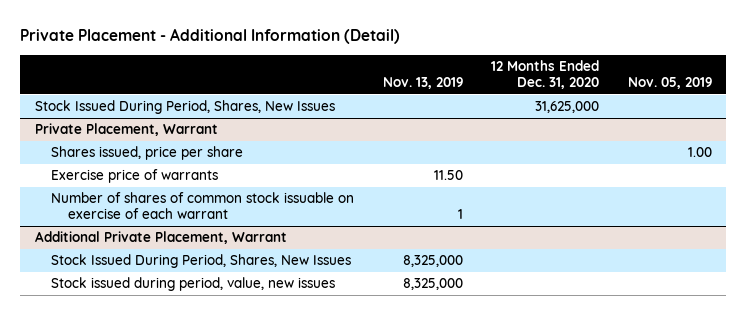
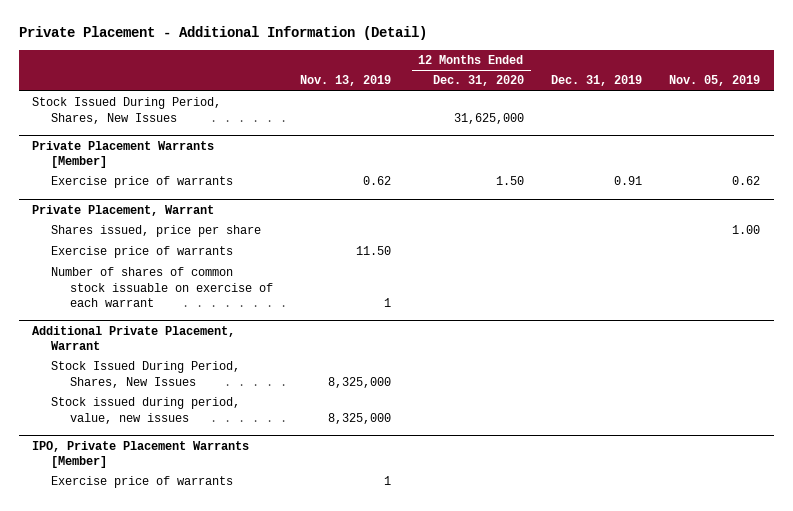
none -> [551,75,643,87] Dec. 31, 2019
none -> [32,140,215,169] Private Placement Warrants [Member]
none -> [51,176,234,189] Exercise price of warrants
none -> [32,440,250,469] IPO, Private Placement Warrants [Member]
none -> [51,476,234,489] Exercise price of warrants

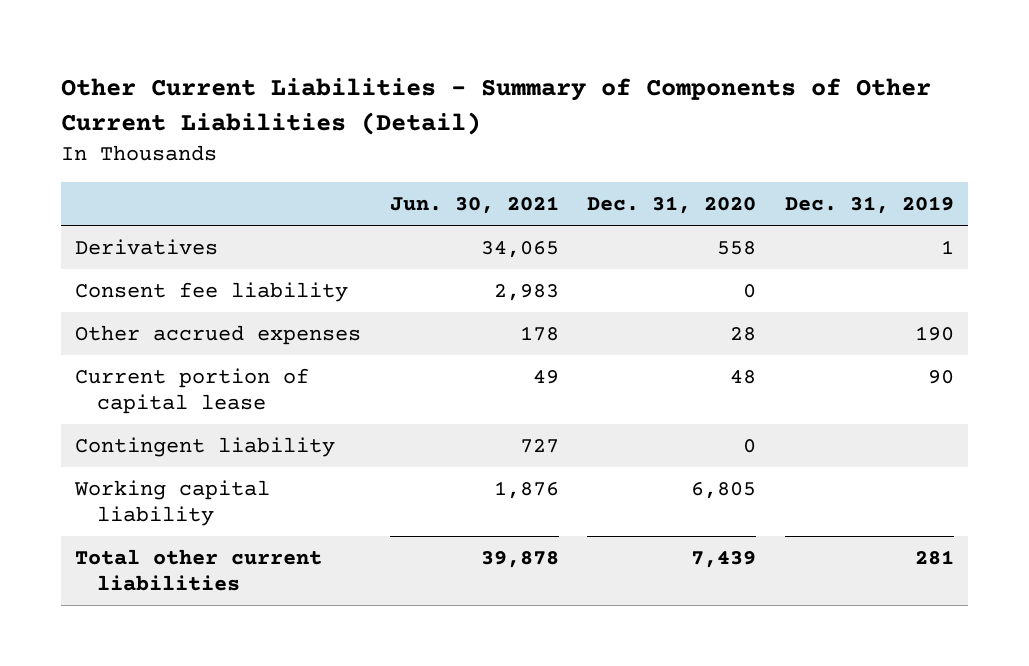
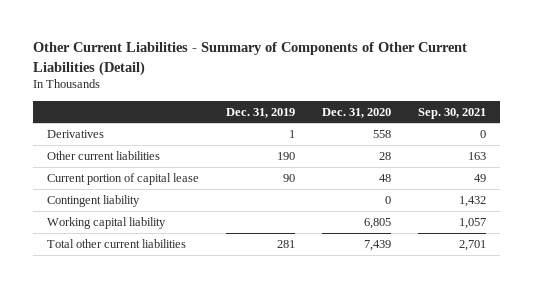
[389,195,559,214] Jun. 30, 2021 -> none
none -> [418,107,487,119] Sep. 30, 2021
[75,282,349,303] Consent fee liability -> none
[75,325,362,346] Other accrued expenses -> [46,150,160,160] Other current liabilities

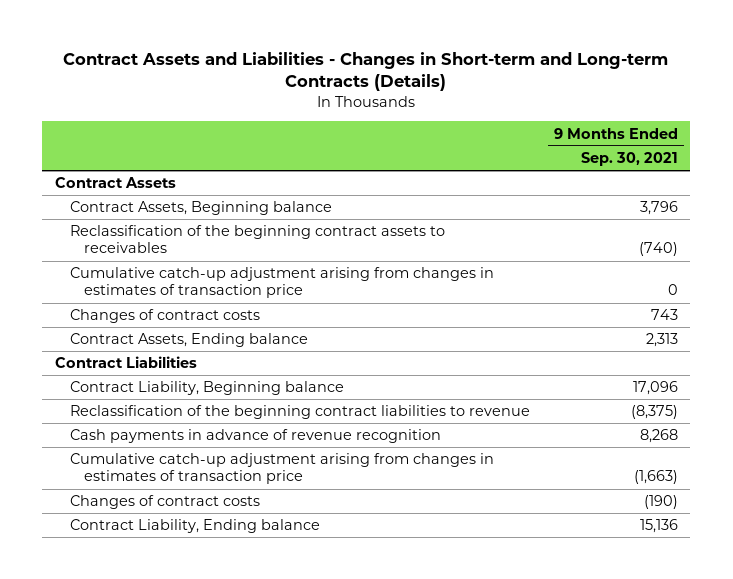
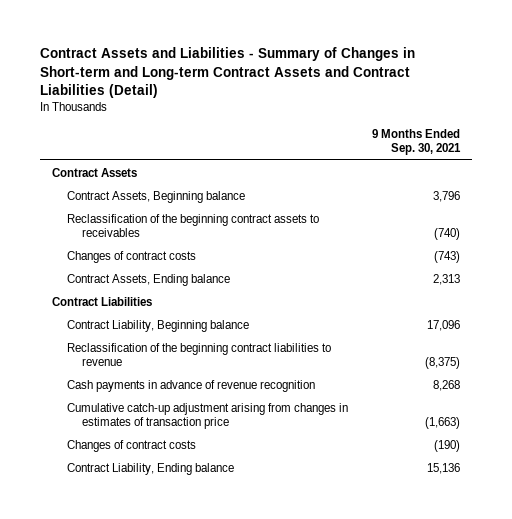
[63,51,669,92] Contract Assets and Liabilities - Changes in Short-term and Long-term Contracts (Details) -> [40,47,416,98] Contract Assets and Liabilities - Summary of Changes in Short-term and Long-term Contract Assets and Contract Liabilities (Detail)
[69,267,494,299] Cumulative catch-up adjustment arising from changes in estimates of transaction price -> none
[650,309,678,321] 743 -> [433,250,460,263] (743)

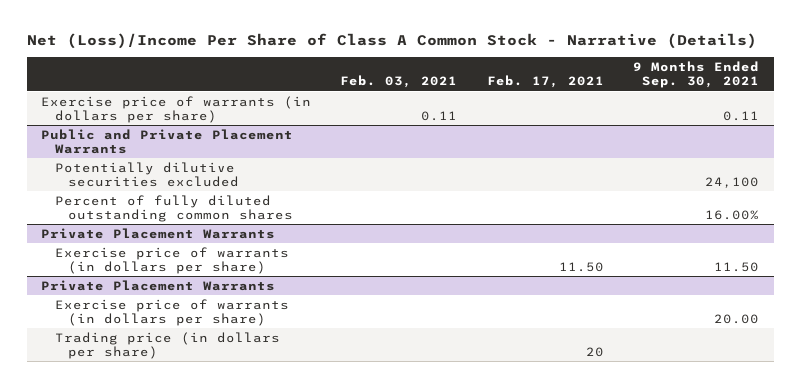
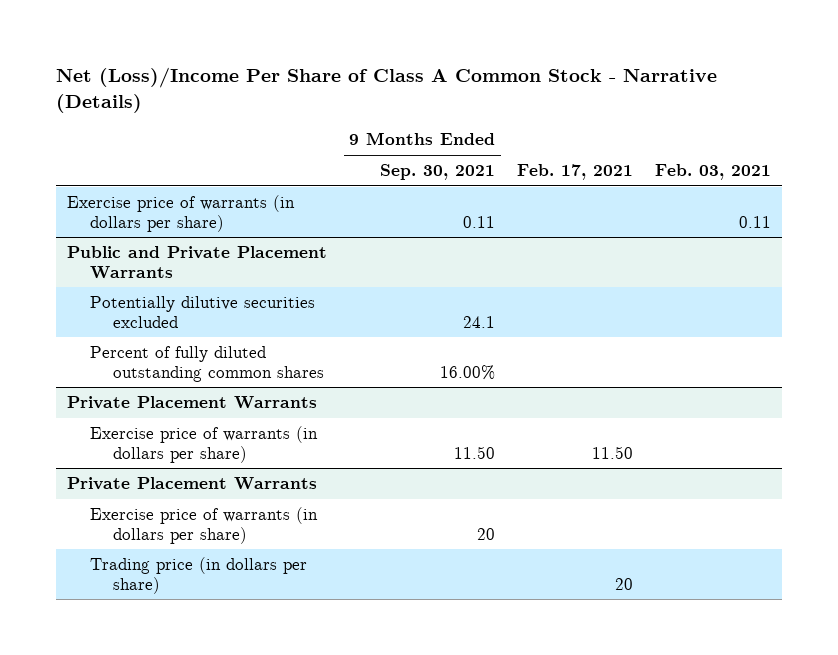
[704,176,759,188] 24,100 -> [463,315,496,328] 24.1
[713,313,759,324] 20.00 -> [477,527,496,540] 20

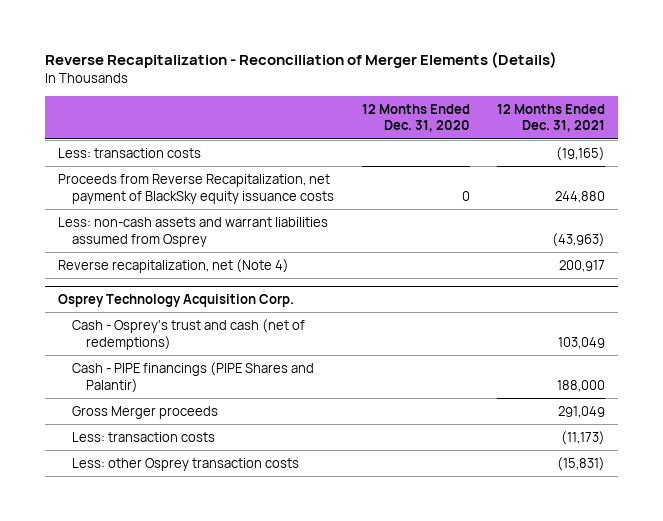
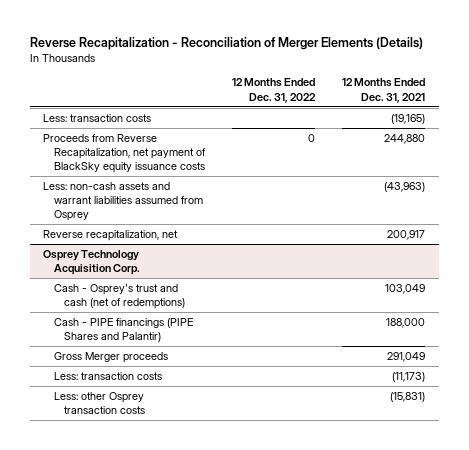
[361,103,470,133] 12 Months Ended Dec. 31, 2020 -> none
none -> [231,78,316,103] 12 Months Ended Dec. 31, 2022
[58,258,290,273] Reverse recapitalization, net (Note 4) -> [43,229,179,241] Reverse recapitalization, net

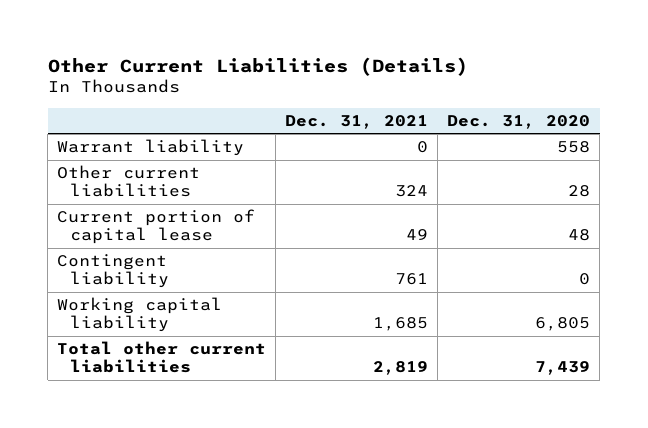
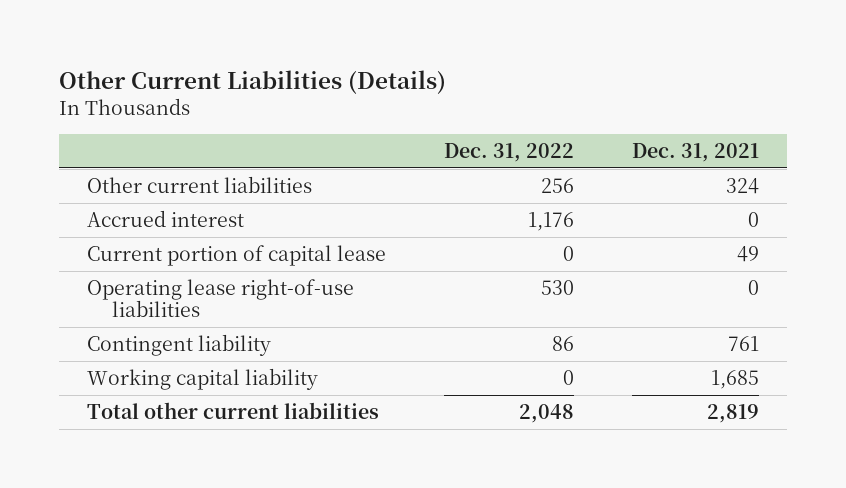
[447,114,591,129] Dec. 31, 2020 -> none
none -> [443,143,574,163] Dec. 31, 2022
[57,139,245,157] Warrant liability -> none
none -> [87,209,245,227] Accrued interest
none -> [87,278,355,318] Operating lease right-of-use liabilities

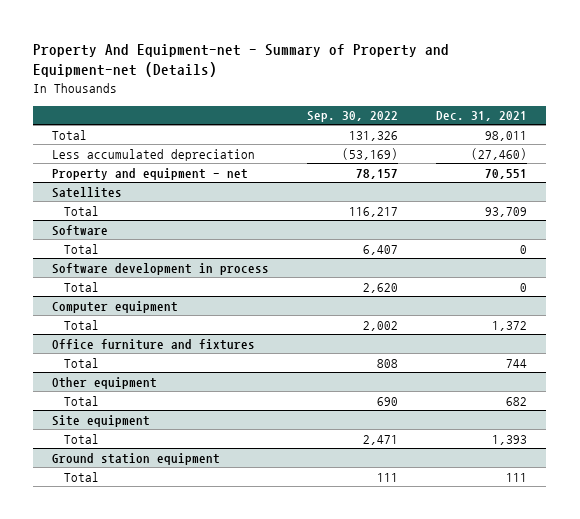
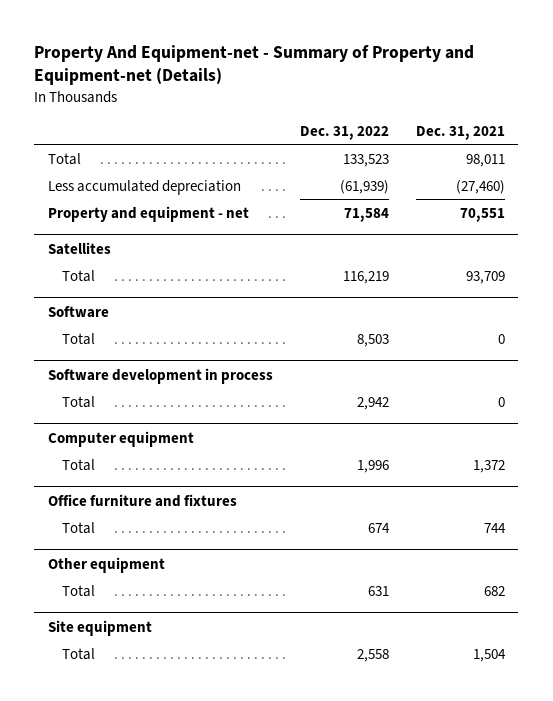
[307,111,399,123] Sep. 30, 2022 -> none
none -> [299,125,389,140] Dec. 31, 2022
[52,452,221,465] Ground station equipment -> none
[63,471,99,482] Total -> none
[492,434,528,445] 1,393 -> [472,648,506,662] 1,504

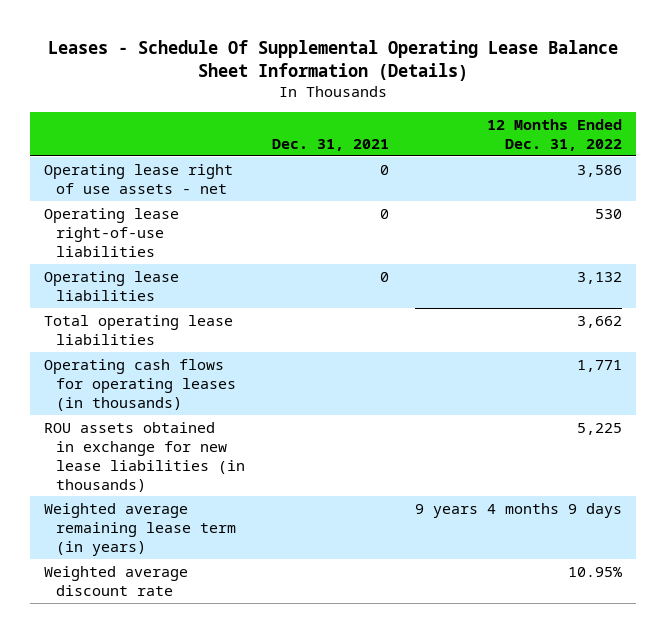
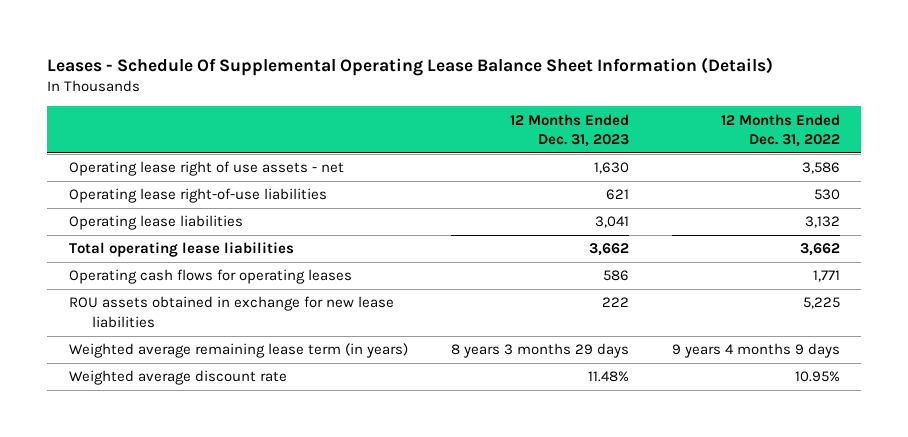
[271,138,389,151] Dec. 31, 2021 -> none
none -> [509,113,629,148] 12 Months Ended Dec. 31, 2023
[43,358,236,411] Operating cash flows for operating leases (in thousands) -> [68,269,352,285] Operating cash flows for operating leases
[43,421,245,492] ROU assets obtained in exchange for new lease liabilities (in thousands) -> [68,296,394,328] ROU assets obtained in exchange for new lease liabilities

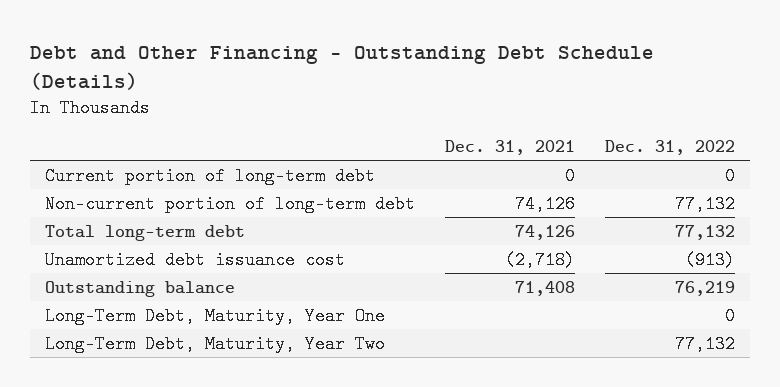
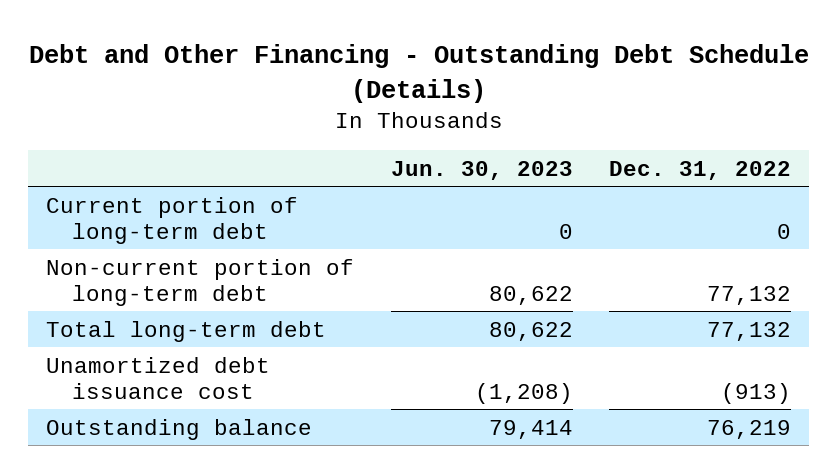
[444,139,575,155] Dec. 31, 2021 -> none
none -> [390,160,573,180] Jun. 30, 2023
[44,306,385,325] Long-Term Debt, Maturity, Year One -> none
[44,334,385,353] Long-Term Debt, Maturity, Year Two -> none

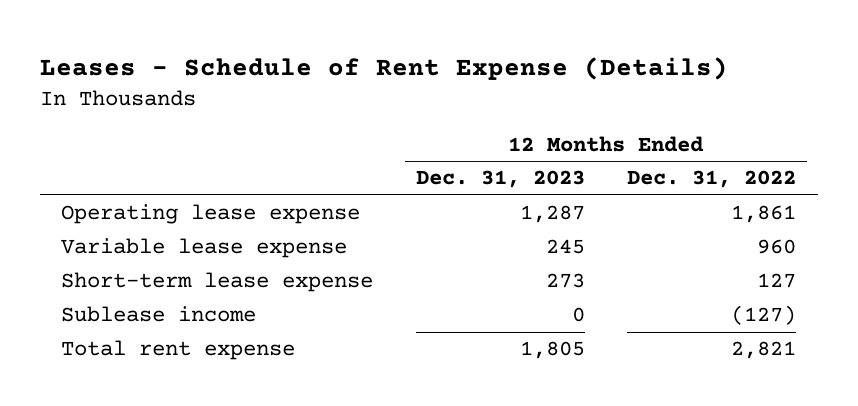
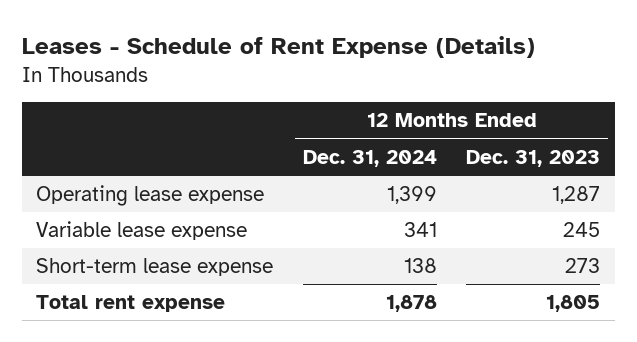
[627,170,797,189] Dec. 31, 2022 -> none
none -> [302,149,437,167] Dec. 31, 2024
[61,306,257,323] Sublease income -> none

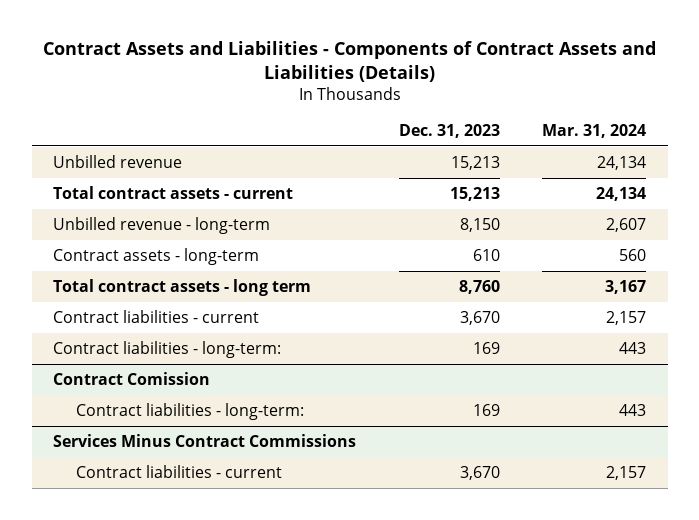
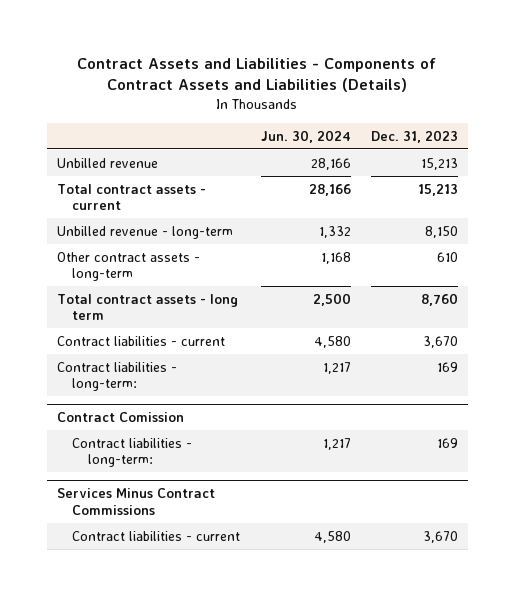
[542,123,647,138] Mar. 31, 2024 -> none
none -> [260,129,351,143] Jun. 30, 2024
[52,247,259,265] Contract assets - long-term -> [57,251,201,282] Other contract assets - long-term

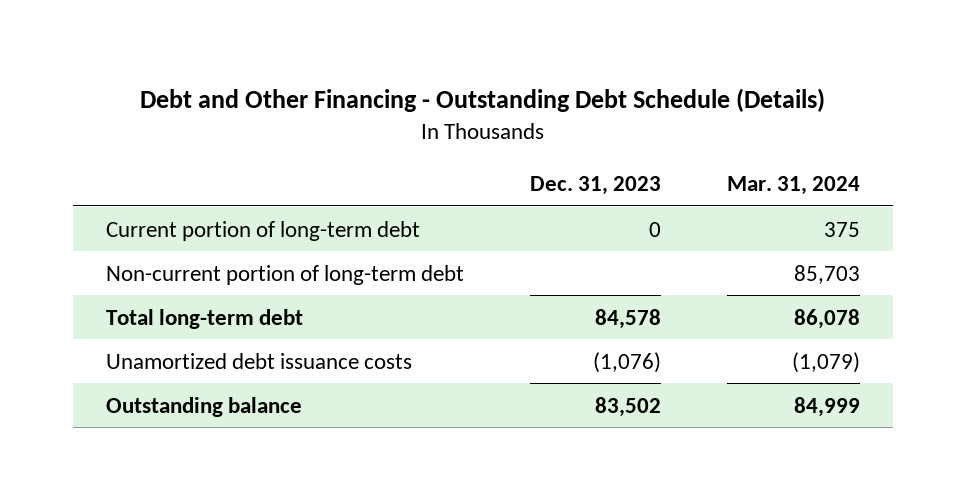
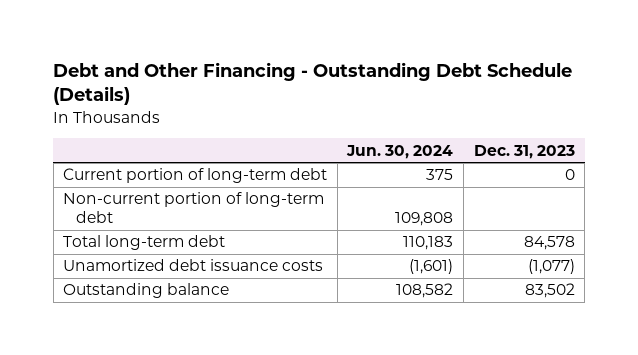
[727,175,861,195] Mar. 31, 2024 -> none
none -> [346,144,454,159] Jun. 30, 2024
[592,351,661,373] (1,076) -> [527,259,575,275] (1,077)

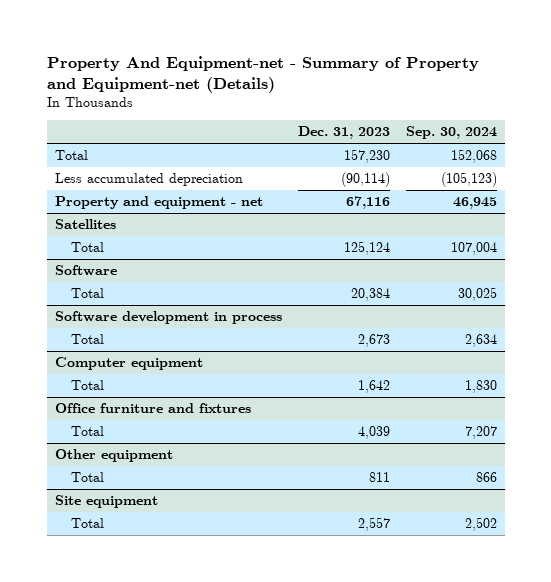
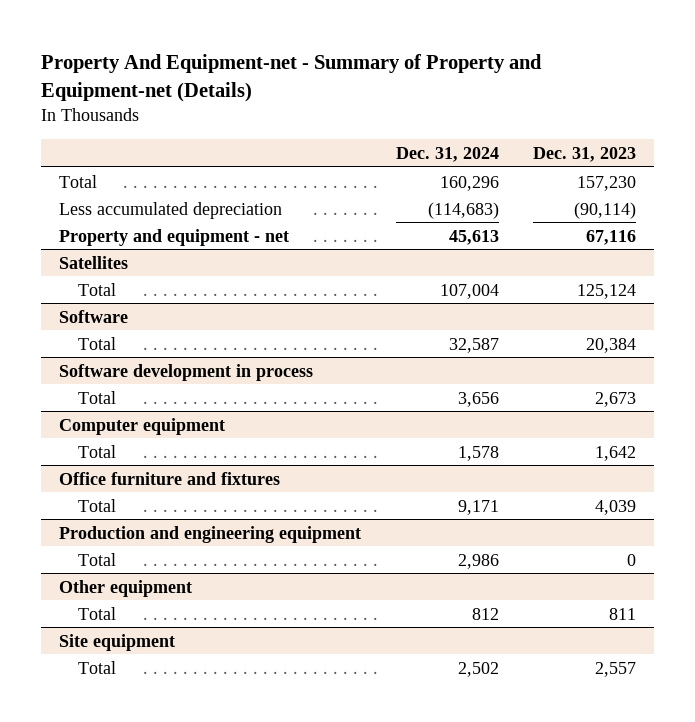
[405,126,497,140] Sep. 30, 2024 -> none
none -> [395,146,499,162] Dec. 31, 2024
none -> [58,525,361,543] Production and engineering equipment
none -> [77,552,116,566] Total

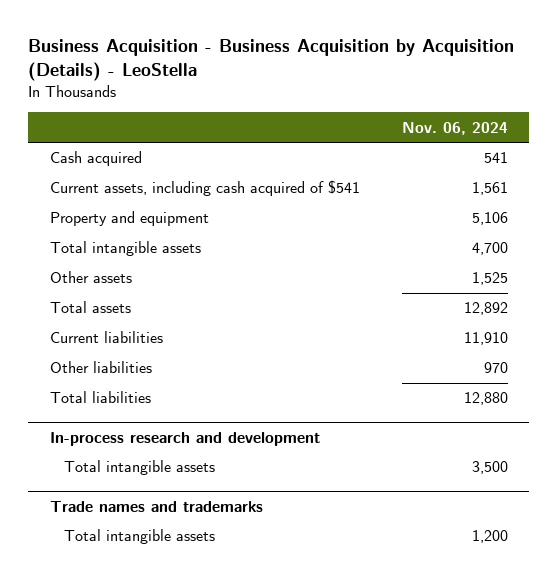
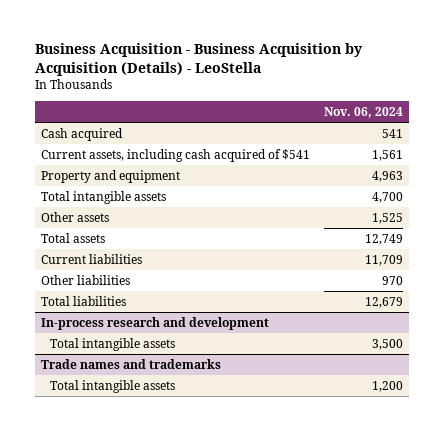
[472,212,509,226] 5,106 -> [371,170,403,182] 4,963
[464,302,509,316] 12,892 -> [364,233,403,245] 12,749
[464,332,509,346] 11,910 -> [364,254,403,266] 11,709
[464,392,509,406] 12,880 -> [364,296,403,308] 12,679

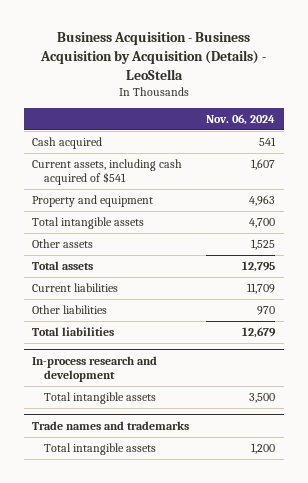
[371,149,403,161] 1,561 -> [251,159,276,171] 1,607
[364,233,403,245] 12,749 -> [242,261,276,273] 12,795

